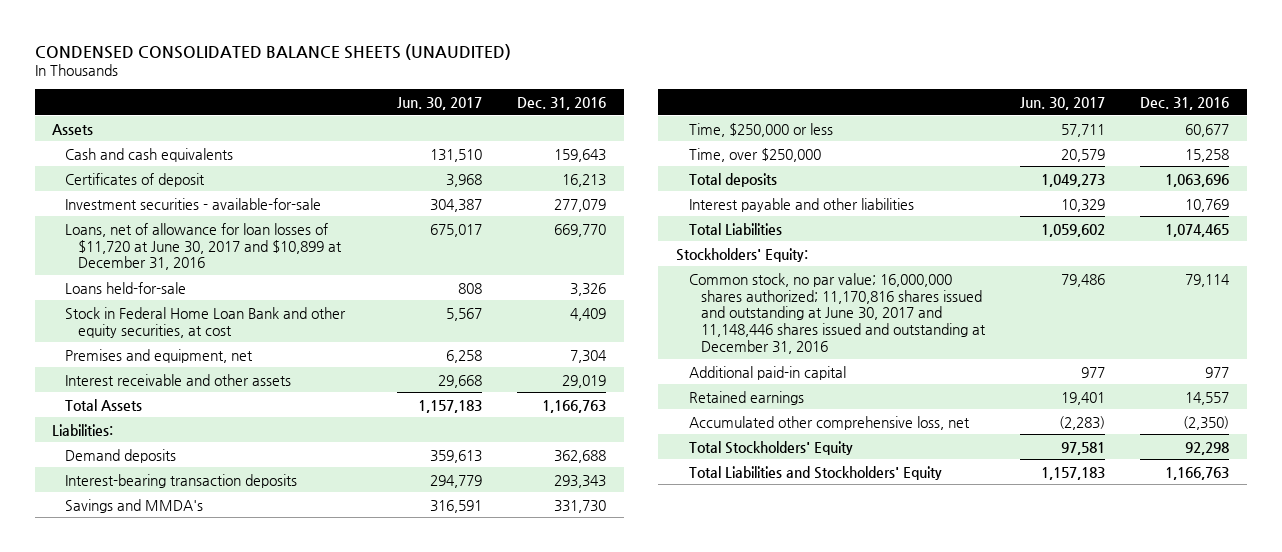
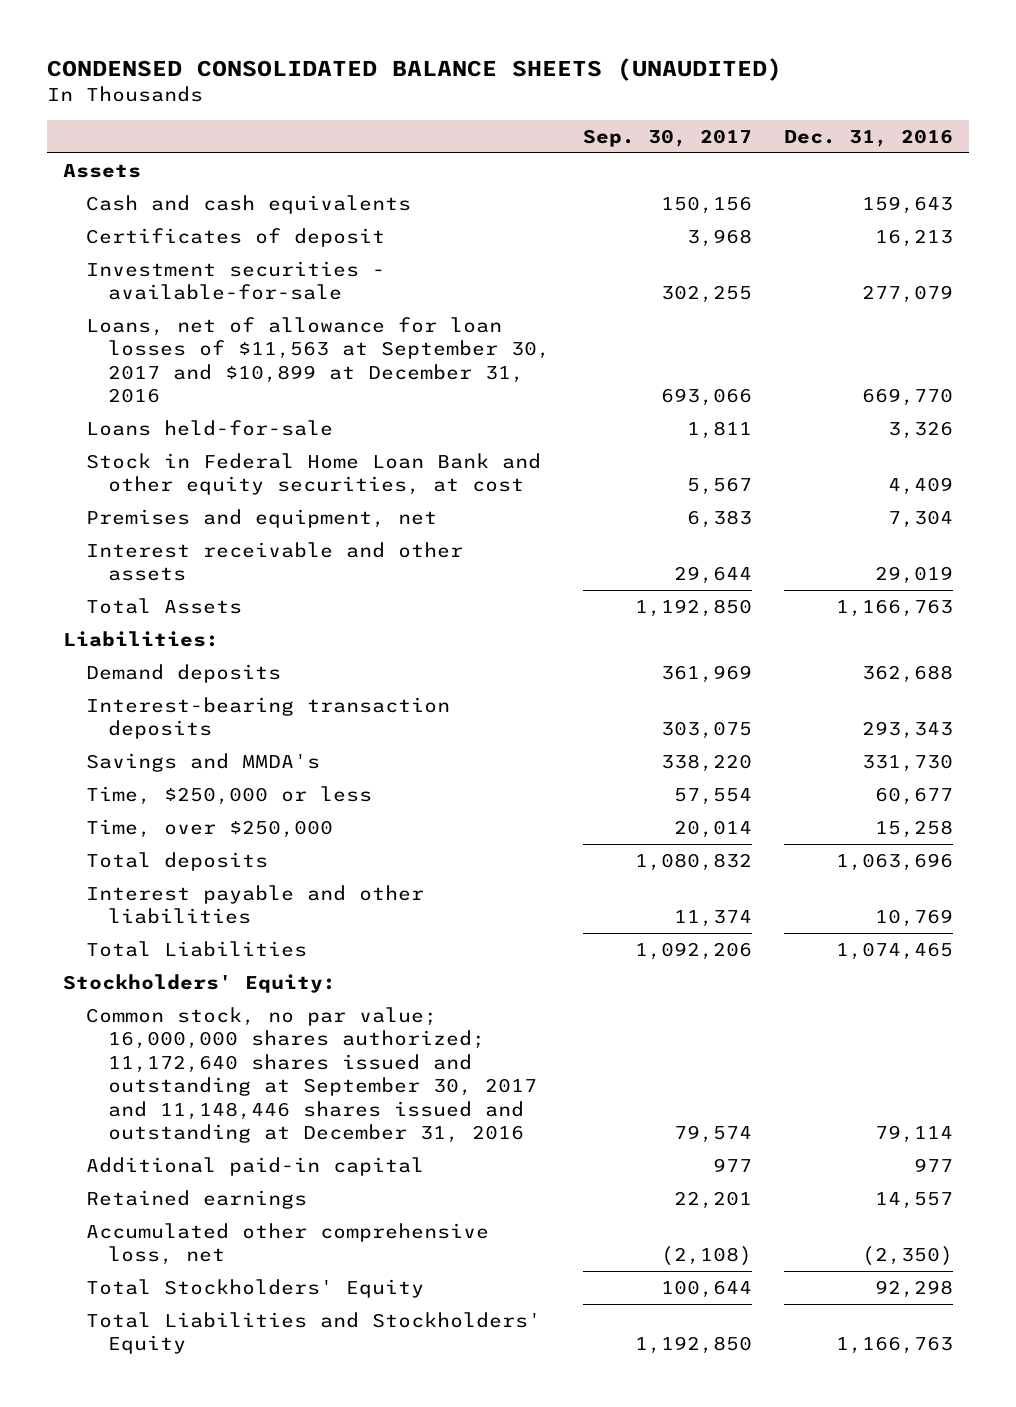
[396,96,482,110] Jun. 30, 2017 -> none
none -> [582,128,752,147] Sep. 30, 2017
[65,222,342,271] Loans, net of allowance for loan losses of $11,720 at June 30, 2017 and $10,899 at December 31, 2016 -> [85,316,551,404] Loans, net of allowance for loan losses of $11,563 at September 30, 2017 and $10,899 at December 31, 2016
[688,272,987,355] Common stock, no par value; 16,000,000 shares authorized; 11,170,816 shares issued and outstanding at June 30, 2017 and 11,148,446 shares issued and outstanding at December 31, 2016 -> [85,1006,538,1144] Common stock, no par value; 16,000,000 shares authorized; 11,172,640 shares issued and outstanding at September 30, 2017 and 11,148,446 shares issued and outstanding at December 31, 2016

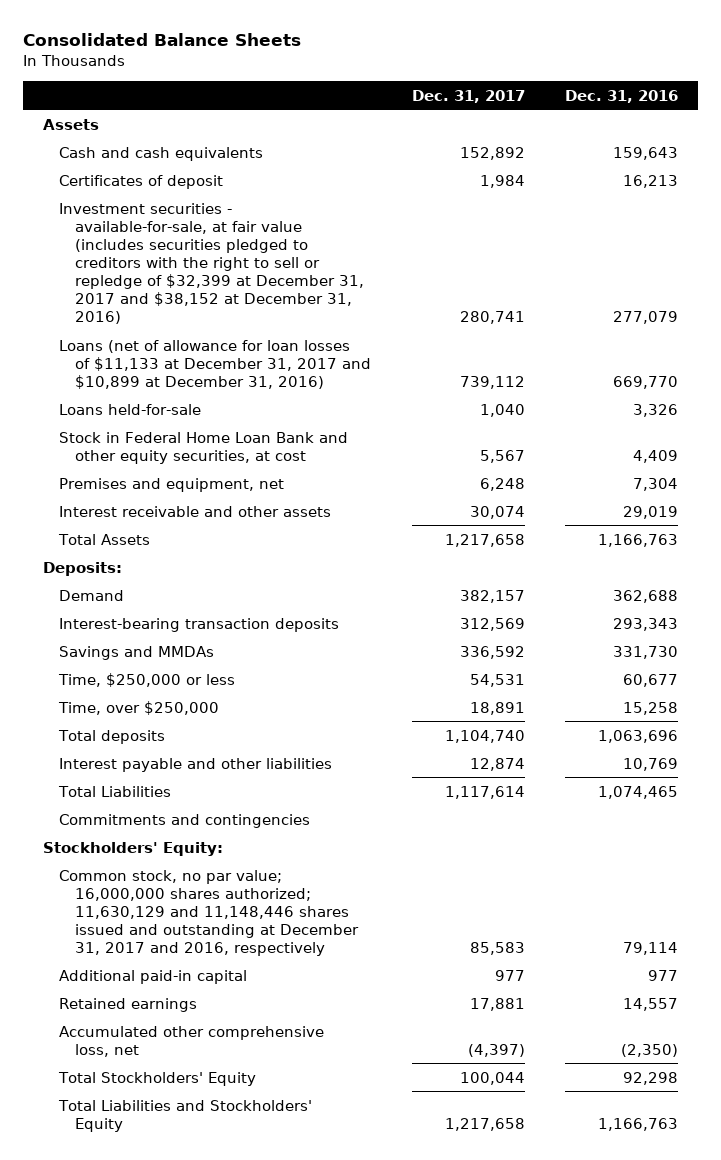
[46,57,782,81] CONDENSED CONSOLIDATED BALANCE SHEETS (UNAUDITED) -> [22,33,301,47] Consolidated Balance Sheets
[582,128,752,147] Sep. 30, 2017 -> none
none -> [411,89,525,103] Dec. 31, 2017
[85,260,385,301] Investment securities - available-for-sale -> [59,202,365,324] Investment securities - available-for-sale, at fair value (includes securities pledged to creditors with the right to sell or repledge of $32,399 at December 31, 2017 and $38,152 at December 31, 2016)
[85,316,551,404] Loans, net of allowance for loan losses of $11,563 at September 30, 2017 and $10,899 at December 31, 2016 -> [59,339,372,389] Loans (net of allowance for loan losses of $11,133 at December 31, 2017 and $10,899 at December 31, 2016)
[63,630,220,647] Liabilities: -> none
none -> [43,561,123,576] Deposits:
[85,663,281,683] Demand deposits -> [59,589,125,601] Demand
[85,752,320,772] Savings and MMDA's -> [59,645,215,660] Savings and MMDAs
none -> [59,813,311,828] Commitments and contingencies
[85,1006,538,1144] Common stock, no par value; 16,000,000 shares authorized; 11,172,640 shares issued and outstanding at September 30, 2017 and 11,148,446 shares issued and outstanding at December 31, 2016 -> [59,869,360,956] Common stock, no par value; 16,000,000 shares authorized; 11,630,129 and 11,148,446 shares issued and outstanding at December 31, 2017 and 2016, respectively

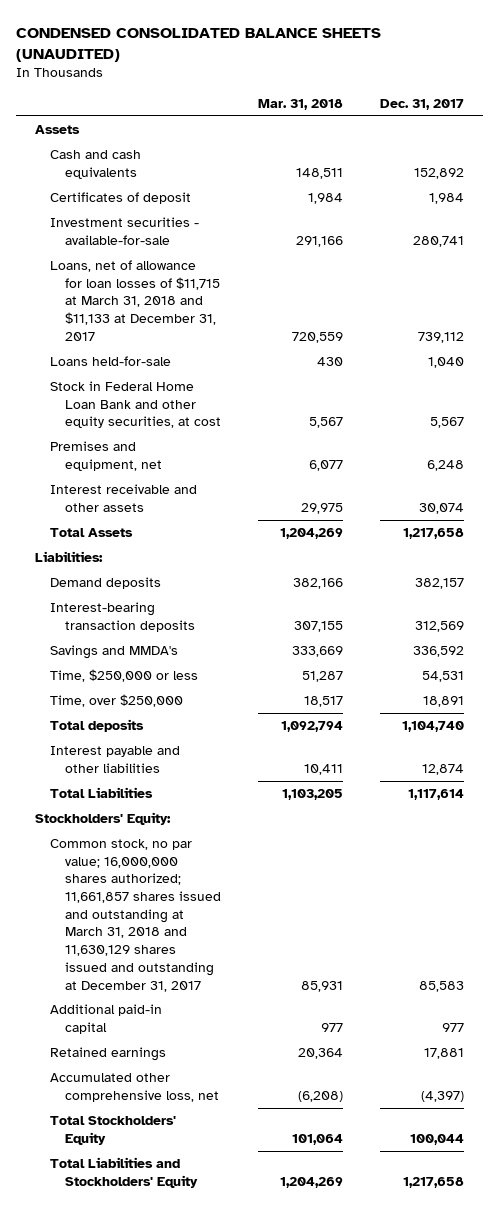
[22,33,301,47] Consolidated Balance Sheets -> [16,27,382,62] CONDENSED CONSOLIDATED BALANCE SHEETS (UNAUDITED)
[564,89,678,103] Dec. 31, 2016 -> none
none -> [258,98,344,110] Mar. 31, 2018
[59,202,365,324] Investment securities - available-for-sale, at fair value (includes securities pledged to creditors with the right to sell or repledge of $32,399 at December 31, 2017 and $38,152 at December 31, 2016) -> [49,217,199,245] Investment securities - available-for-sale
[59,339,372,389] Loans (net of allowance for loan losses of $11,133 at December 31, 2017 and $10,899 at December 31, 2016) -> [49,260,220,341] Loans, net of allowance for loan losses of $11,715 at March 31, 2018 and $11,133 at December 31, 2017
[43,561,123,576] Deposits: -> none
none -> [34,551,103,563] Liabilities:
[59,589,125,601] Demand -> [49,577,161,590] Demand deposits
[59,645,215,660] Savings and MMDAs -> [49,645,178,660] Savings and MMDA's
[59,813,311,828] Commitments and contingencies -> none
[59,869,360,956] Common stock, no par value; 16,000,000 shares authorized; 11,630,129 and 11,148,446 shares issued and outstanding at December 31, 2017 and 2016, respectively -> [49,839,221,992] Common stock, no par value; 16,000,000 shares authorized; 11,661,857 shares issued and outstanding at March 31, 2018 and 11,630,129 shares issued and outstanding at December 31, 2017

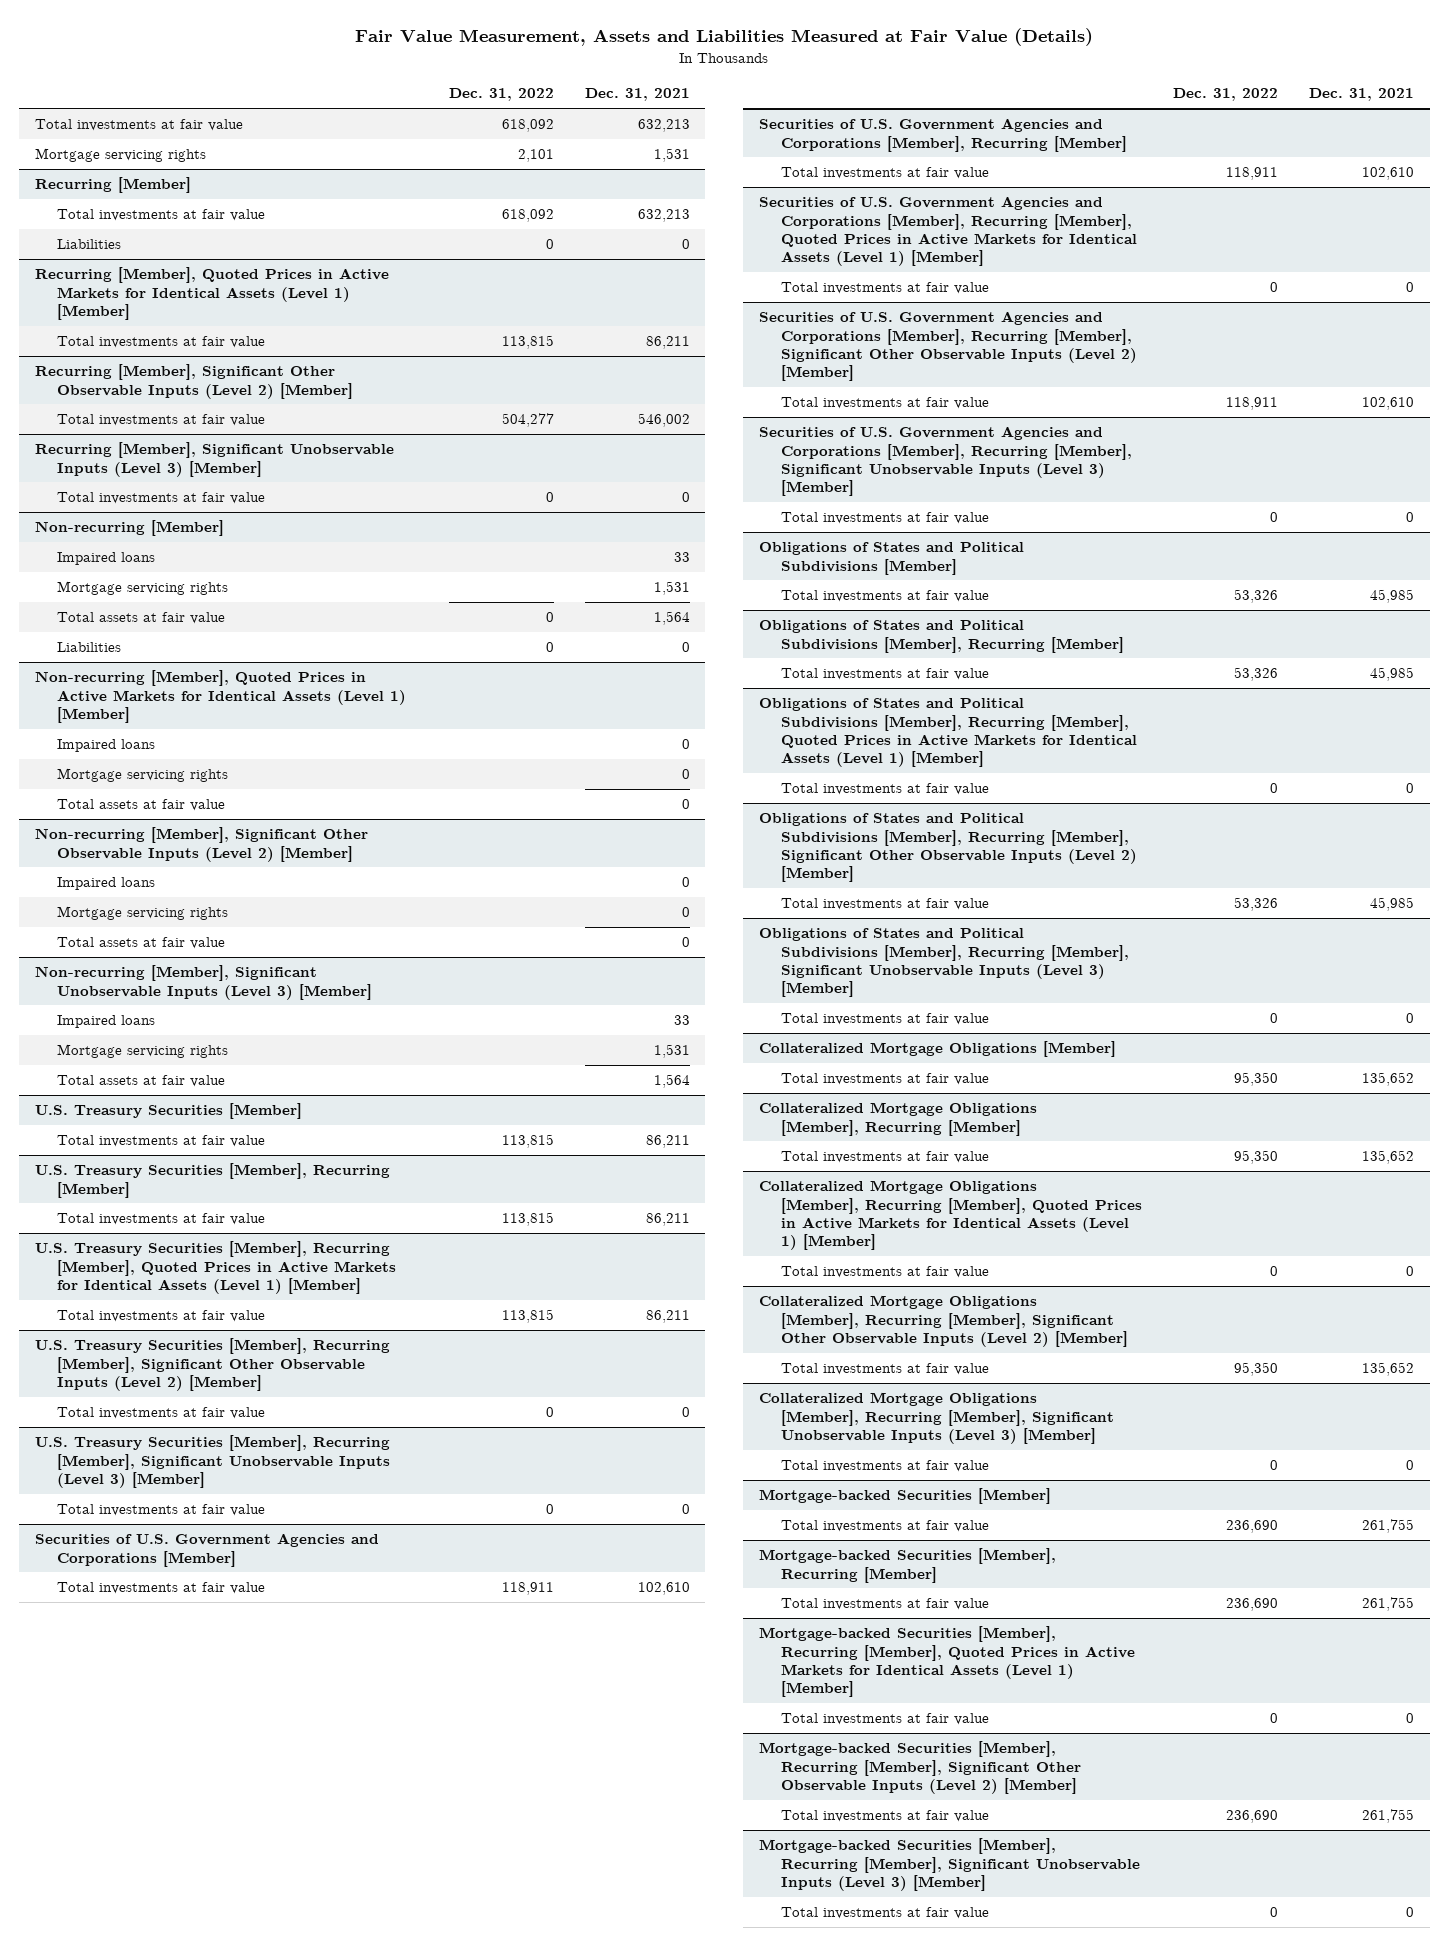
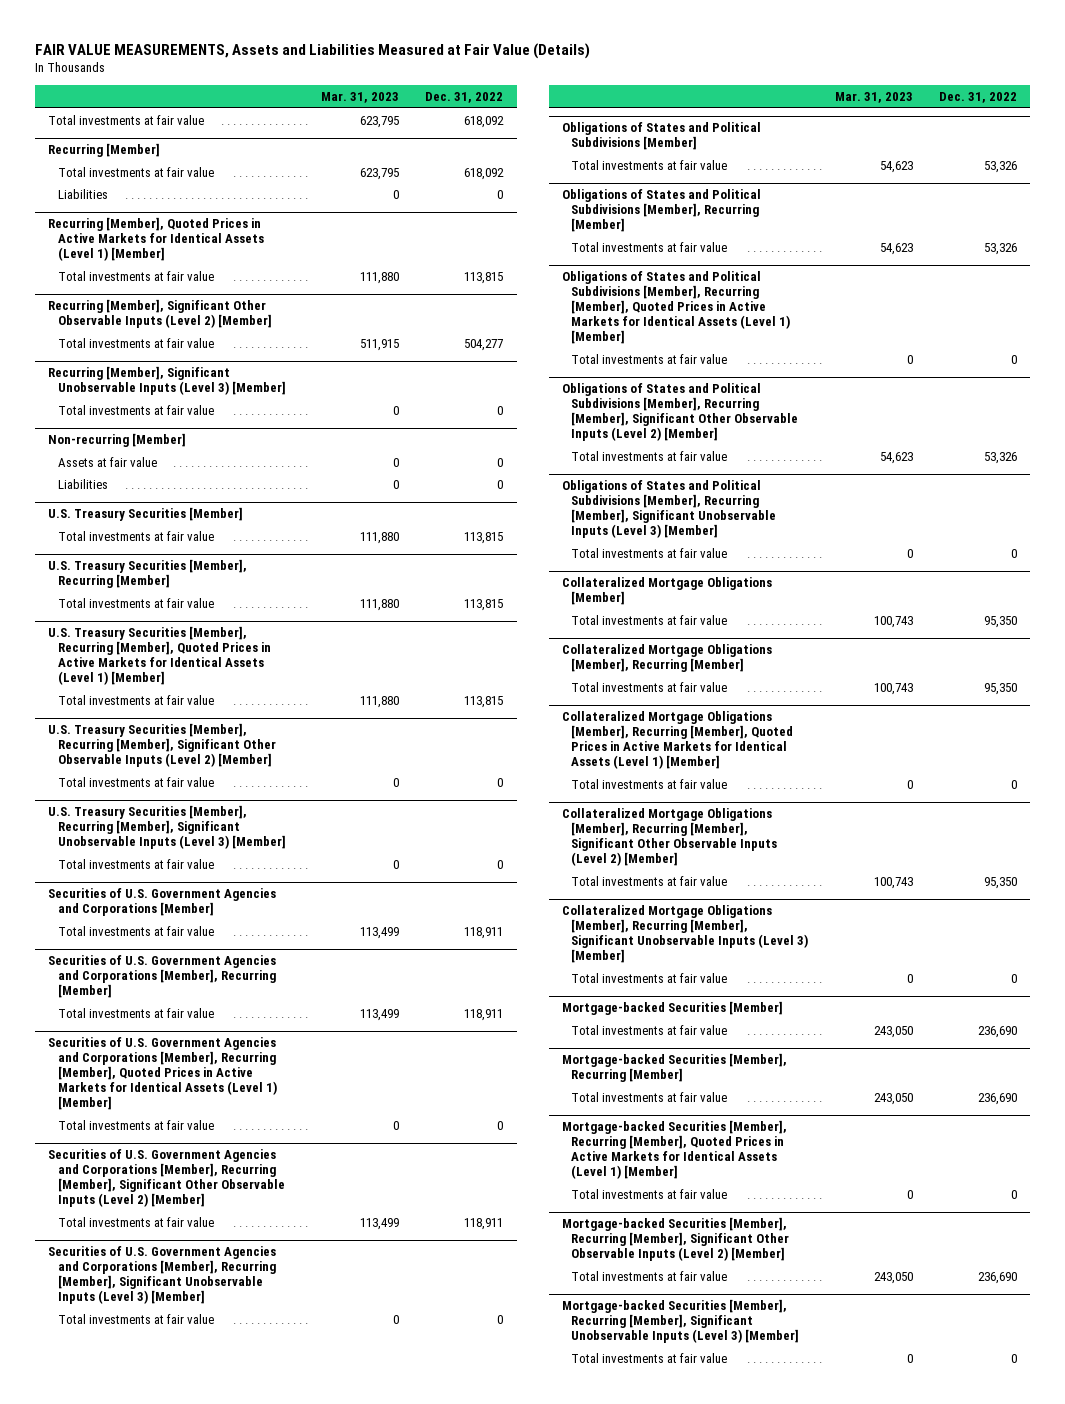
[355,28,1094,47] Fair Value Measurement, Assets and Liabilities Measured at Fair Value (Details) -> [35,43,591,60] FAIR VALUE MEASUREMENTS, Assets and Liabilities Measured at Fair Value (Details)
[584,88,690,102] Dec. 31, 2021 -> none
none -> [321,92,400,104] Mar. 31, 2023
[34,148,206,163] Mortgage servicing rights -> none
[56,552,155,566] Impaired loans -> none
[56,581,228,596] Mortgage servicing rights -> none
[56,612,225,625] Total assets at fair value -> [57,456,157,467] Assets at fair value
[34,670,406,724] Non-recurring [Member], Quoted Prices in Active Markets for Identical Assets (Level 1) [Member] -> none
[56,739,155,753] Impaired loans -> none
[56,768,228,783] Mortgage servicing rights -> none
[56,799,225,812] Total assets at fair value -> none
[34,827,368,862] Non-recurring [Member], Significant Other Observable Inputs (Level 2) [Member] -> none
[56,877,155,891] Impaired loans -> none
[56,906,228,921] Mortgage servicing rights -> none
[56,937,225,950] Total assets at fair value -> none
[34,965,372,1000] Non-recurring [Member], Significant Unobservable Inputs (Level 3) [Member] -> none
[56,1015,155,1029] Impaired loans -> none
[56,1044,228,1059] Mortgage servicing rights -> none
[56,1075,225,1088] Total assets at fair value -> none

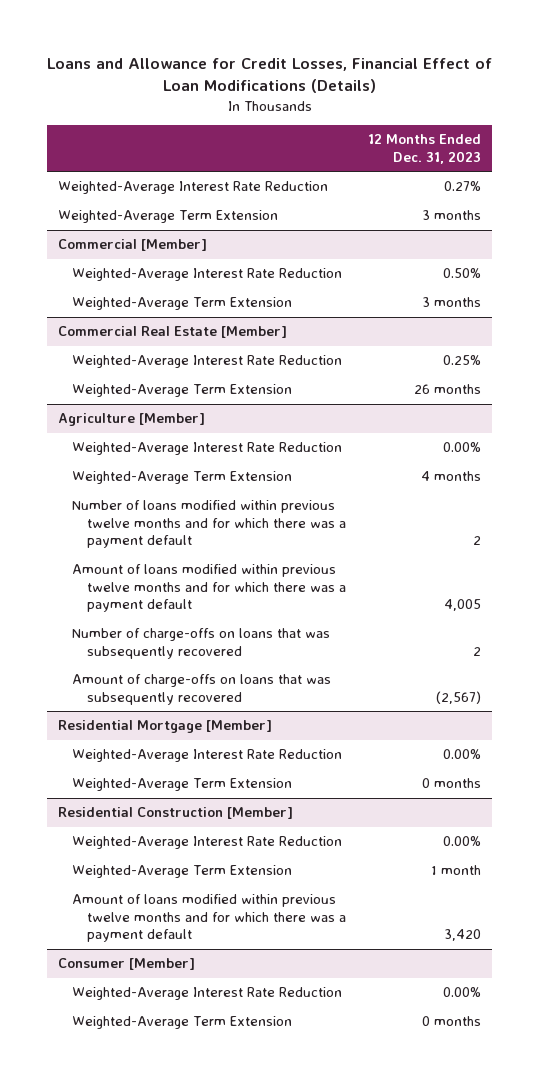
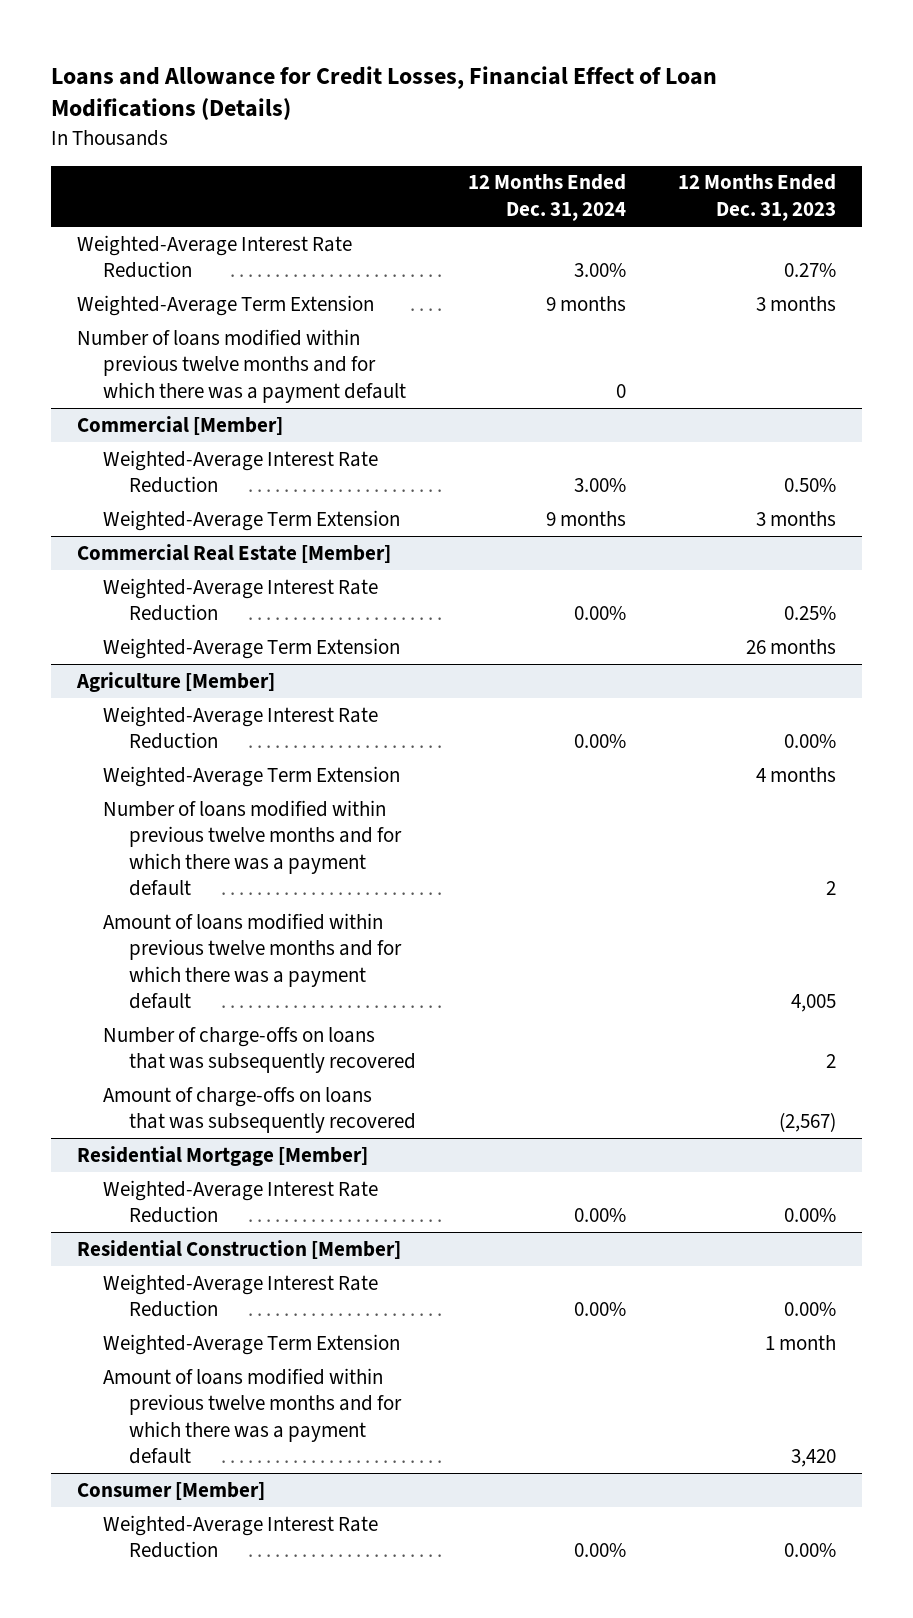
none -> [468,174,627,221] 12 Months Ended Dec. 31, 2024
none -> [77,328,407,403] Number of loans modified within previous twelve months and for which there was a payment default
[72,778,293,792] Weighted-Average Term Extension -> none
[72,1016,293,1030] Weighted-Average Term Extension -> none

